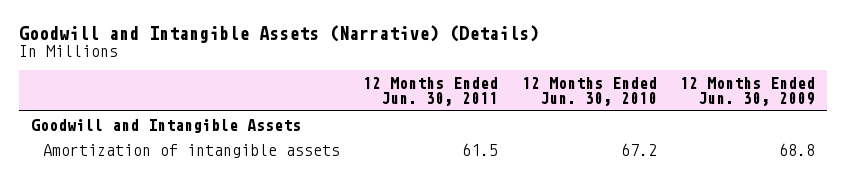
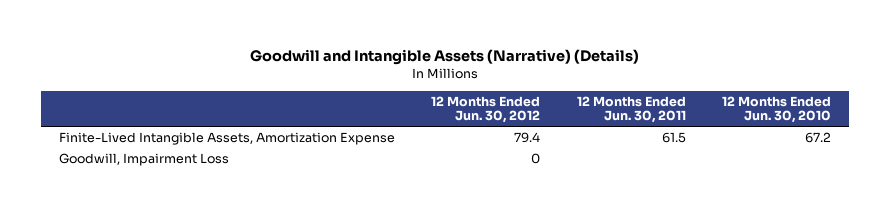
[679,76,815,106] 12 Months Ended Jun. 30, 2009 -> none
none -> [431,95,541,124] 12 Months Ended Jun. 30, 2012
[31,118,302,133] Goodwill and Intangible Assets -> none
[42,143,340,158] Amortization of intangible assets -> [59,132,396,146] Finite-Lived Intangible Assets, Amortization Expense
none -> [59,153,230,167] Goodwill, Impairment Loss

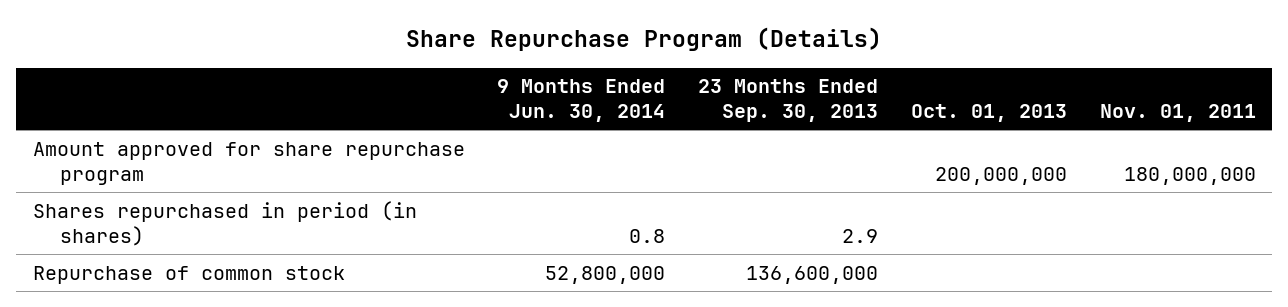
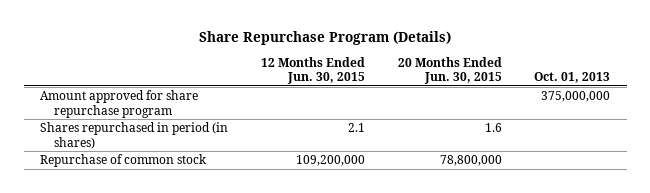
[497,79,666,123] 9 Months Ended Jun. 30, 2014 -> none
[698,79,879,123] 23 Months Ended Sep. 30, 2013 -> none
[1099,104,1256,123] Nov. 01, 2011 -> none
none -> [260,56,365,85] 12 Months Ended Jun. 30, 2015
none -> [397,56,502,85] 20 Months Ended Jun. 30, 2015
[934,166,1067,185] 200,000,000 -> [541,91,611,103] 375,000,000

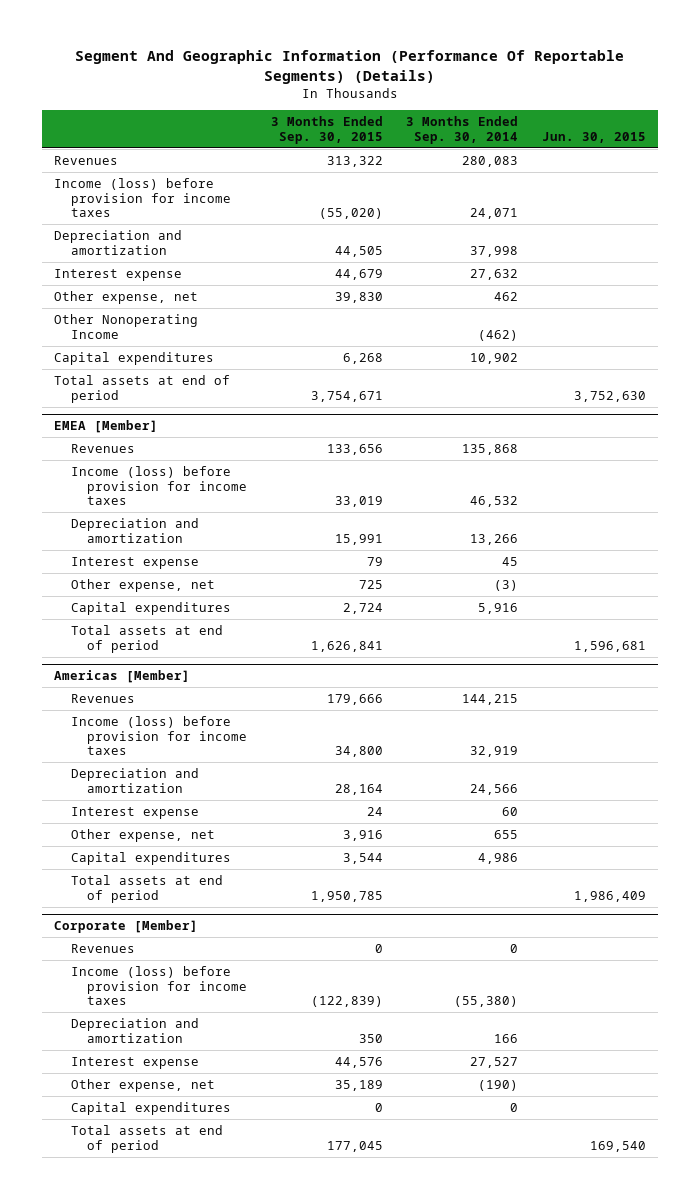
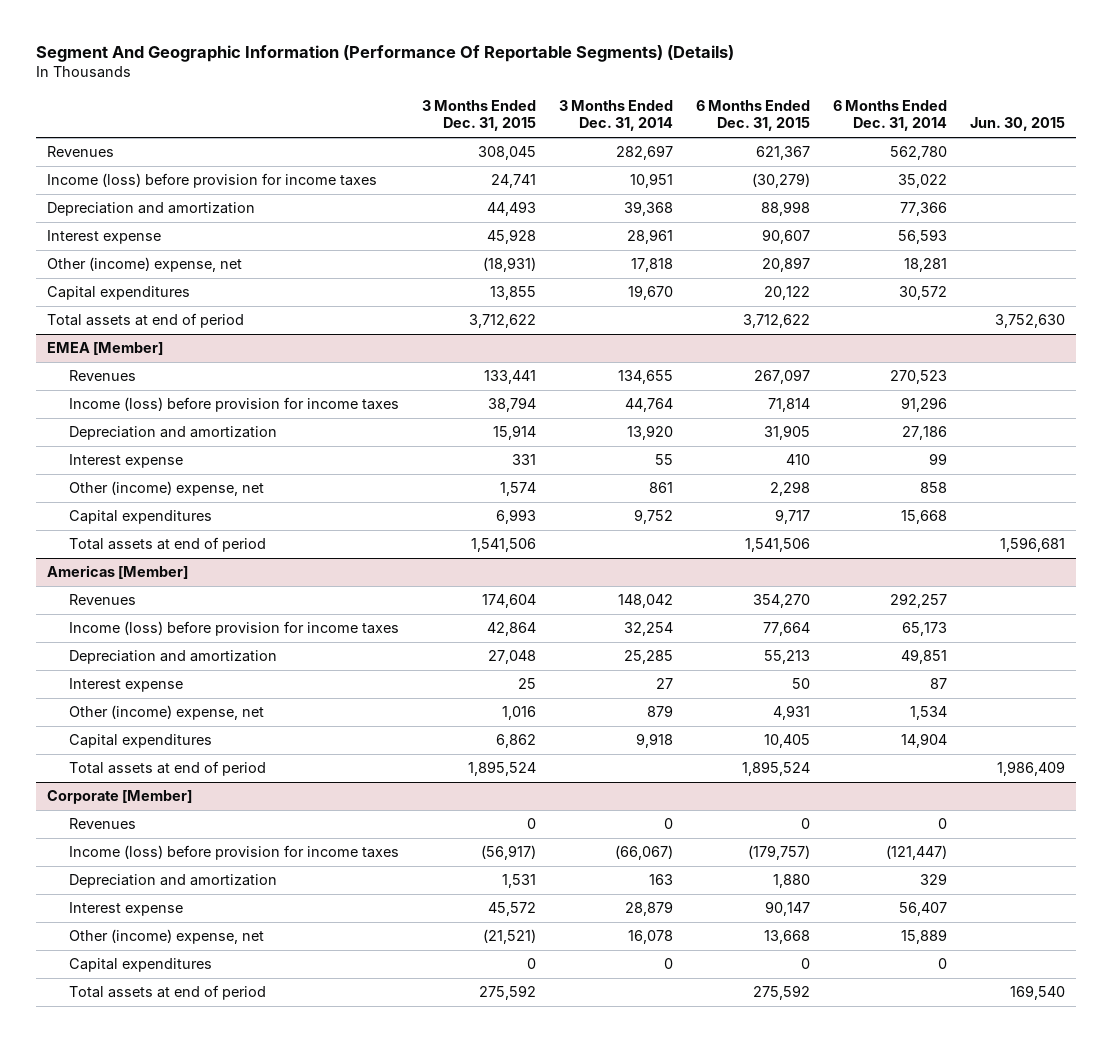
[270,116,383,144] 3 Months Ended Sep. 30, 2015 -> none
[406,116,519,144] 3 Months Ended Sep. 30, 2014 -> none
none -> [421,99,536,132] 3 Months Ended Dec. 31, 2015
none -> [558,99,673,132] 3 Months Ended Dec. 31, 2014
none -> [695,99,810,132] 6 Months Ended Dec. 31, 2015
none -> [832,99,947,132] 6 Months Ended Dec. 31, 2014
[53,314,198,339] Other Nonoperating Income -> none
[53,291,198,305] Other expense, net -> [47,257,243,273] Other (income) expense, net
[70,579,215,593] Other expense, net -> [68,481,264,497] Other (income) expense, net
[70,829,215,843] Other expense, net -> [68,705,264,721] Other (income) expense, net
[70,1079,215,1093] Other expense, net -> [68,929,264,945] Other (income) expense, net

